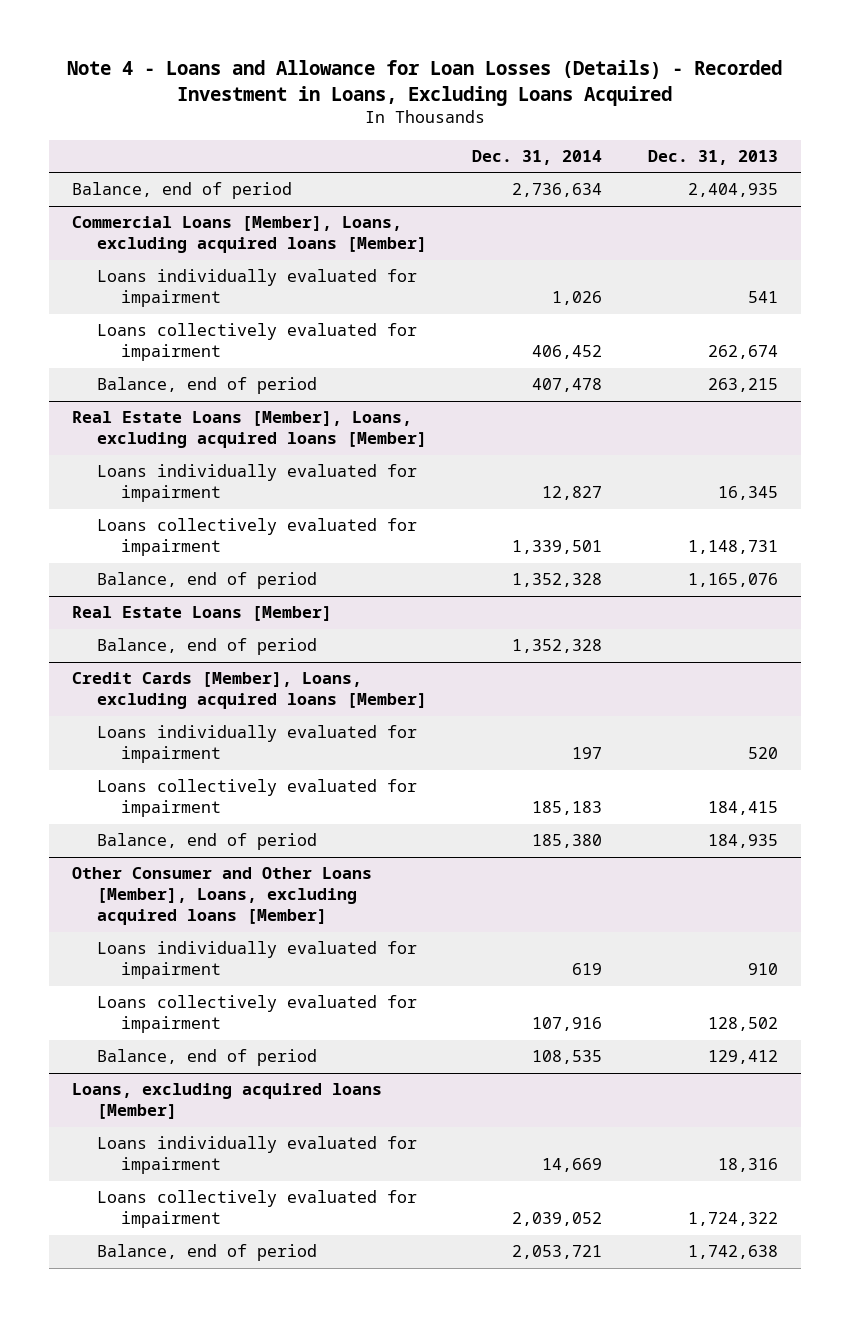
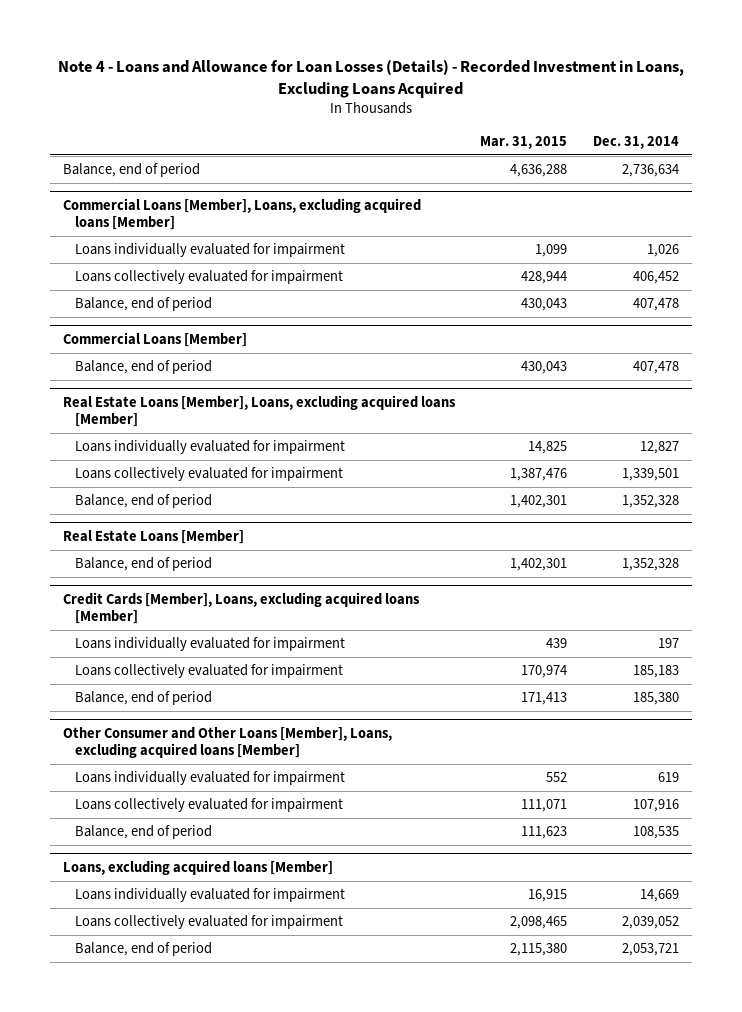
[647,149,778,165] Dec. 31, 2013 -> none
none -> [480,135,568,149] Mar. 31, 2015
none -> [62,331,247,347] Commercial Loans [Member]
none -> [75,360,213,375] Balance, end of period

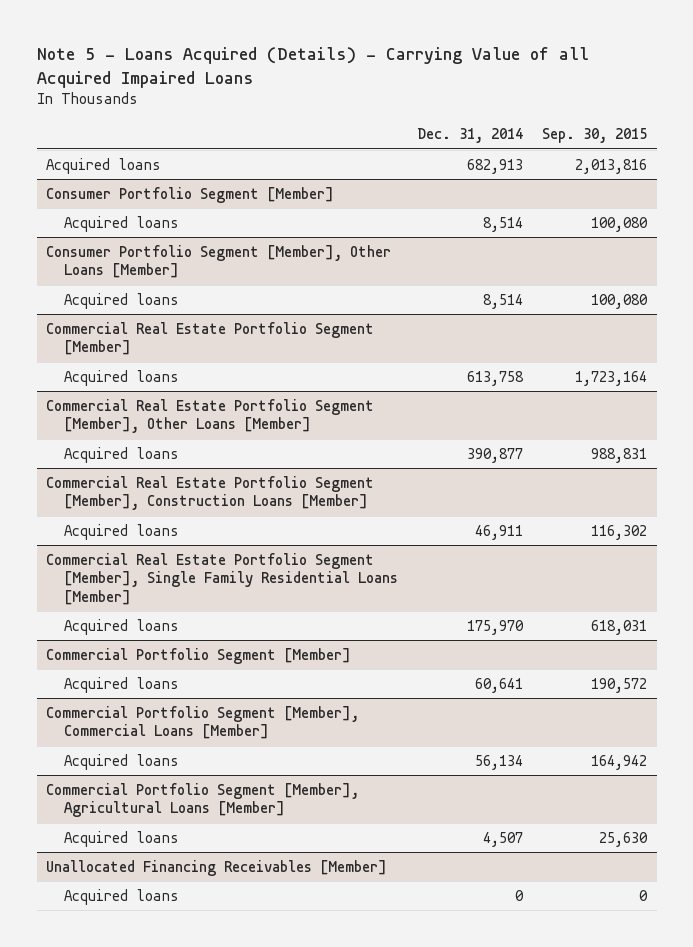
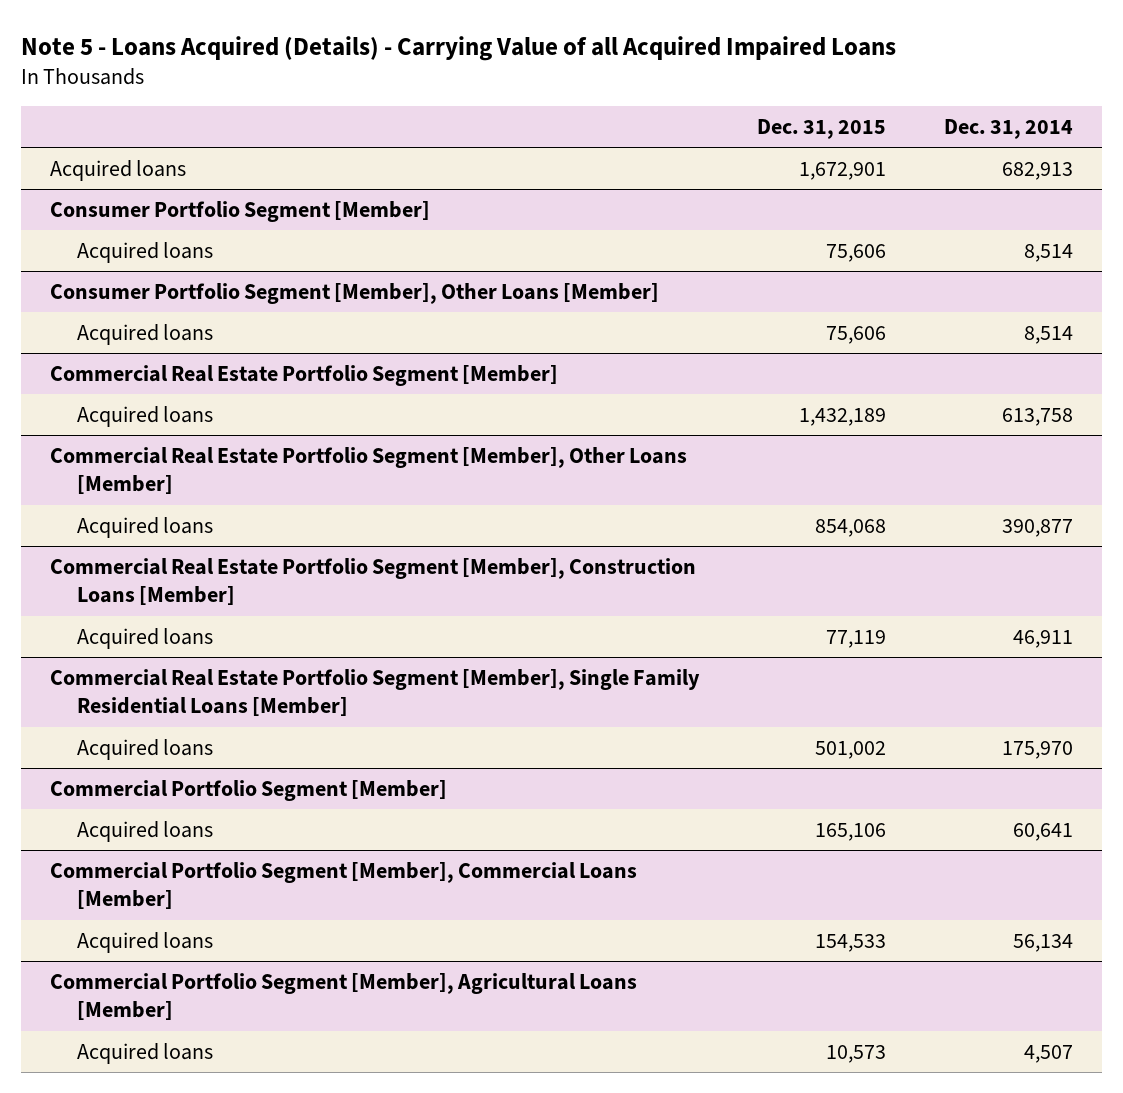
[542,128,648,144] Sep. 30, 2015 -> none
none -> [756,118,886,139] Dec. 31, 2015
[46,859,388,876] Unallocated Financing Receivables [Member] -> none
[63,888,179,905] Acquired loans -> none

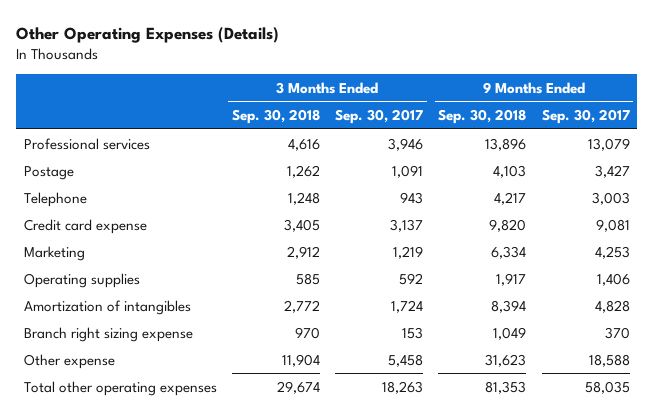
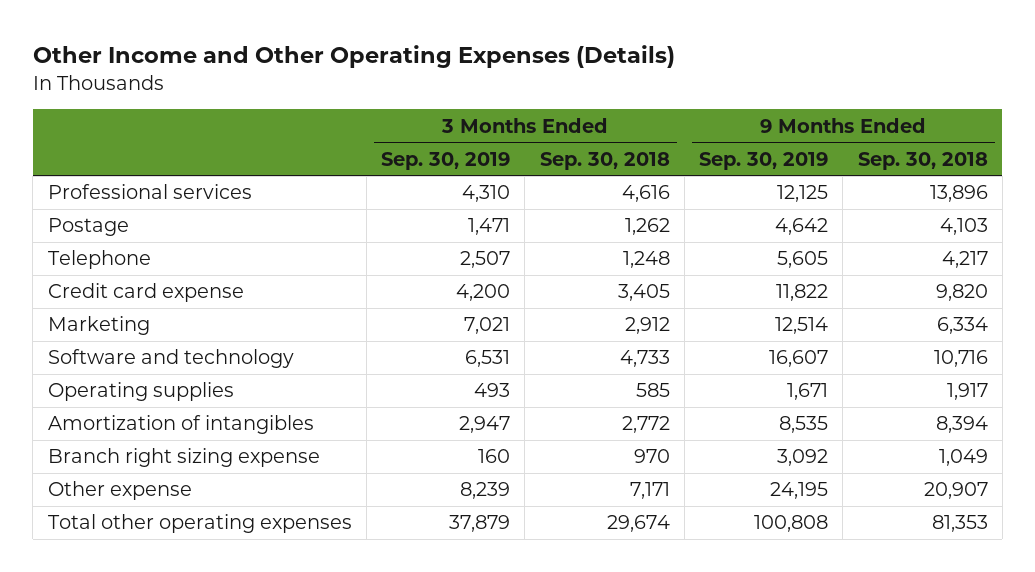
[15,27,279,44] Other Operating Expenses (Details) -> [32,45,675,69] Other Income and Other Operating Expenses (Details)
[335,108,424,124] Sep. 30, 2017 -> none
[541,108,630,124] Sep. 30, 2017 -> none
none -> [381,151,511,170] Sep. 30, 2019
none -> [699,151,829,170] Sep. 30, 2019
none -> [47,349,294,369] Software and technology
[281,353,320,367] 11,904 -> [629,482,670,500] 7,171
[485,353,527,367] 31,623 -> [923,482,988,500] 20,907

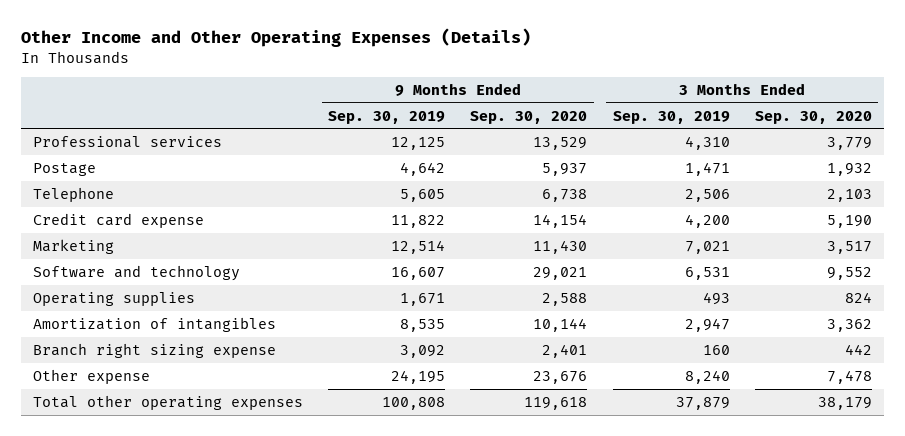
[539,151,670,170] Sep. 30, 2018 -> none
[857,151,988,170] Sep. 30, 2018 -> none
none -> [470,110,588,124] Sep. 30, 2020
none -> [754,110,872,124] Sep. 30, 2020
[460,251,511,269] 2,507 -> [684,188,730,202] 2,506
[460,482,511,500] 8,239 -> [684,369,730,384] 8,240

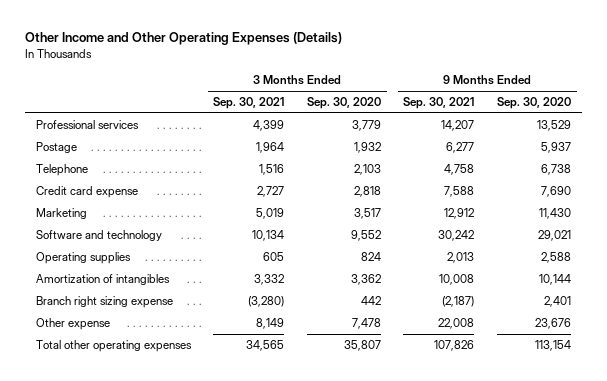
[328,110,446,124] Sep. 30, 2019 -> none
[612,110,730,124] Sep. 30, 2019 -> none
none -> [213,97,285,110] Sep. 30, 2021
none -> [403,97,475,110] Sep. 30, 2021
[533,213,588,228] 14,154 -> [540,186,571,198] 7,690
[826,214,872,228] 5,190 -> [353,186,381,198] 2,818
[524,396,588,410] 119,618 -> [534,340,571,352] 113,154
[817,396,872,410] 38,179 -> [343,340,381,352] 35,807

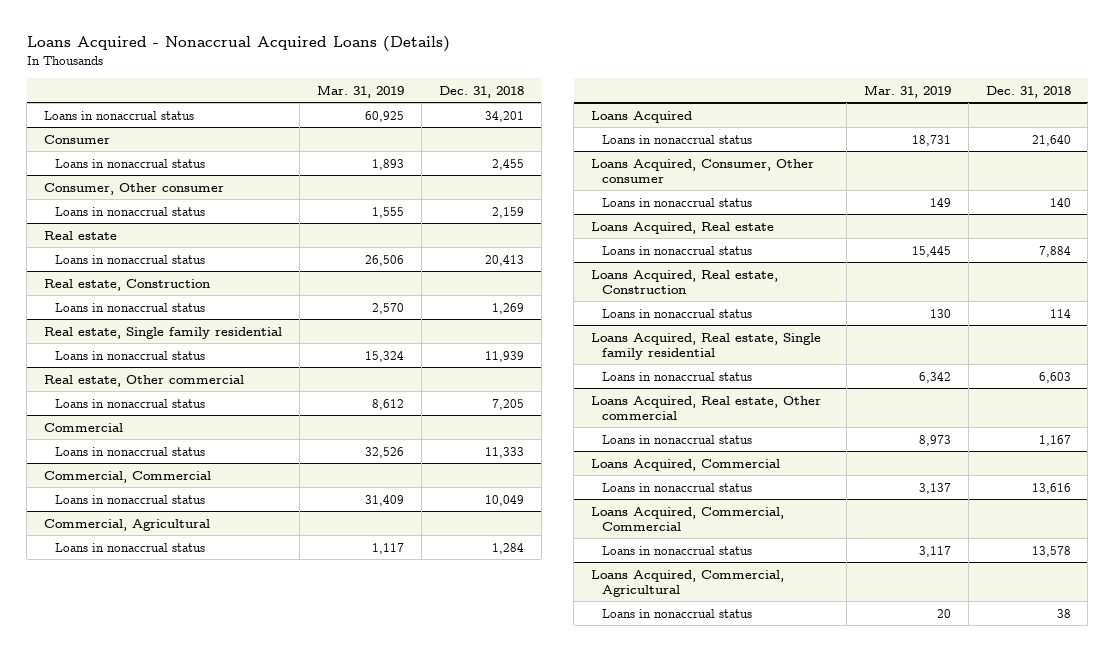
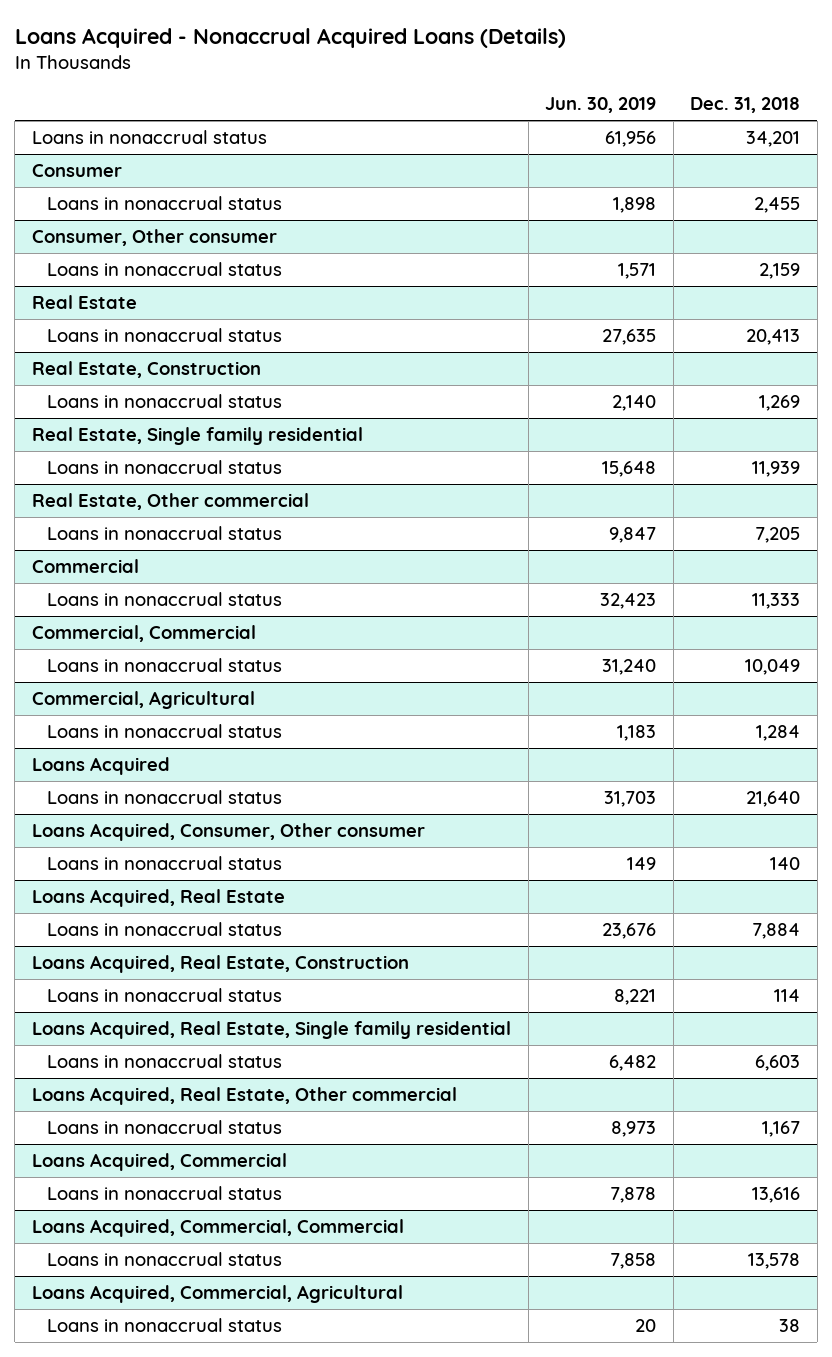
[316,84,404,98] Mar. 31, 2019 -> none
none -> [545,97,657,114] Jun. 30, 2019
[44,230,118,240] Real estate -> [32,294,138,309] Real Estate
[44,278,211,291] Real estate, Construction -> [32,360,262,378] Real Estate, Construction
[44,326,283,339] Real estate, Single family residential -> [32,426,364,445] Real Estate, Single family residential
[44,374,245,387] Real estate, Other commercial -> [32,492,310,510] Real Estate, Other commercial
[591,221,775,234] Loans Acquired, Real estate -> [32,888,286,907] Loans Acquired, Real Estate
[591,269,779,294] Loans Acquired, Real estate, Construction -> [32,954,410,973] Loans Acquired, Real Estate, Construction
[591,332,822,360] Loans Acquired, Real estate, Single family residential -> [32,1020,512,1039] Loans Acquired, Real Estate, Single family residential
[591,395,822,420] Loans Acquired, Real estate, Other commercial -> [32,1086,458,1105] Loans Acquired, Real Estate, Other commercial

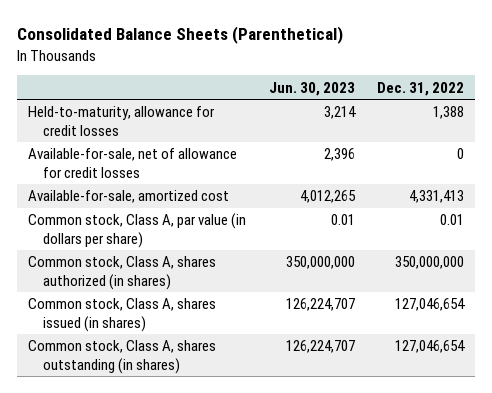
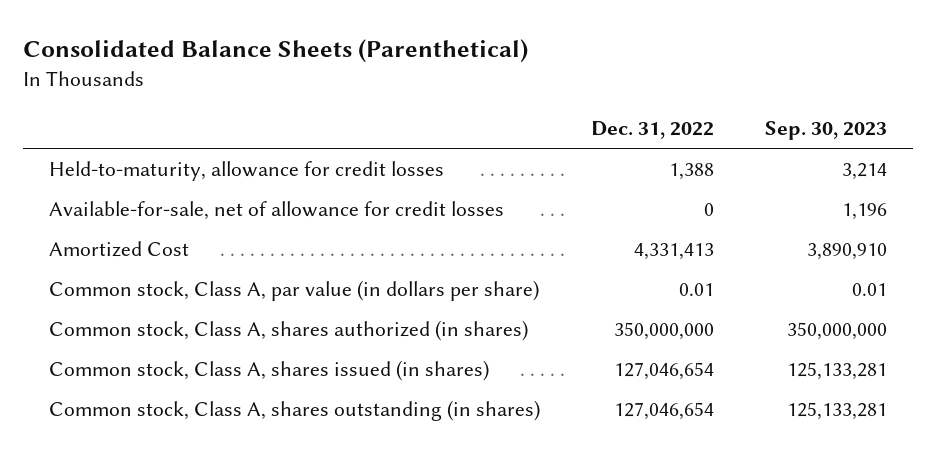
[268,81,355,96] Jun. 30, 2023 -> none
none -> [765,120,888,140] Sep. 30, 2023
[28,190,230,204] Available-for-sale, amortized cost -> [48,241,189,258] Amortized Cost

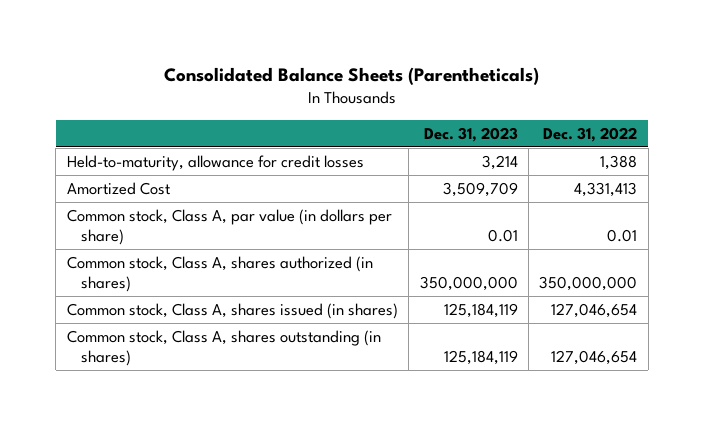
[23,38,529,63] Consolidated Balance Sheets (Parenthetical) -> [164,67,540,86] Consolidated Balance Sheets (Parentheticals)
[765,120,888,140] Sep. 30, 2023 -> none
none -> [423,126,518,142] Dec. 31, 2023
[48,201,504,221] Available-for-sale, net of allowance for credit losses -> none

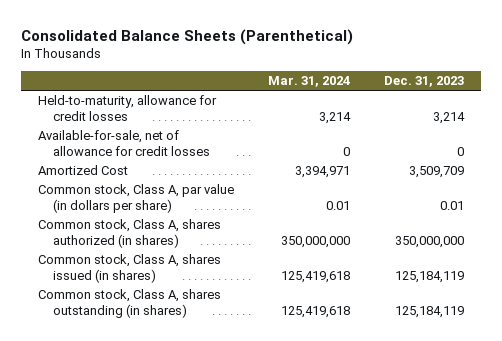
[164,67,540,86] Consolidated Balance Sheets (Parentheticals) -> [20,28,353,45] Consolidated Balance Sheets (Parenthetical)
[543,126,638,142] Dec. 31, 2022 -> none
none -> [267,76,350,88] Mar. 31, 2024
none -> [37,130,211,156] Available-for-sale, net of allowance for credit losses

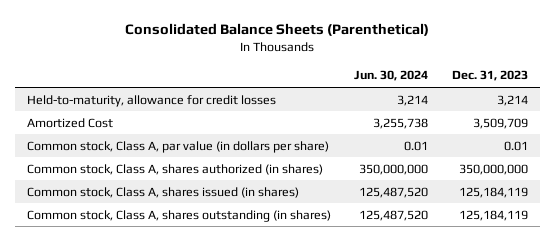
[267,76,350,88] Mar. 31, 2024 -> none
none -> [354,70,429,82] Jun. 30, 2024
[37,130,211,156] Available-for-sale, net of allowance for credit losses -> none

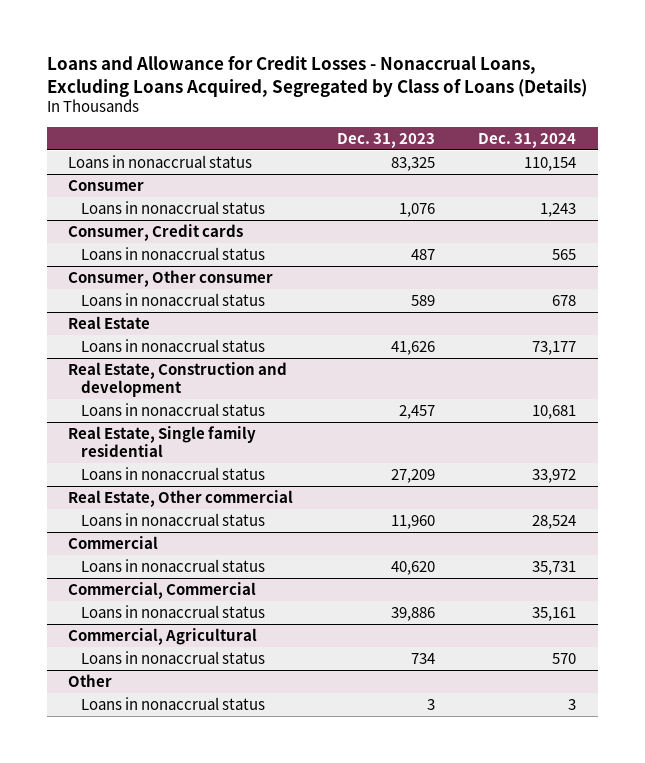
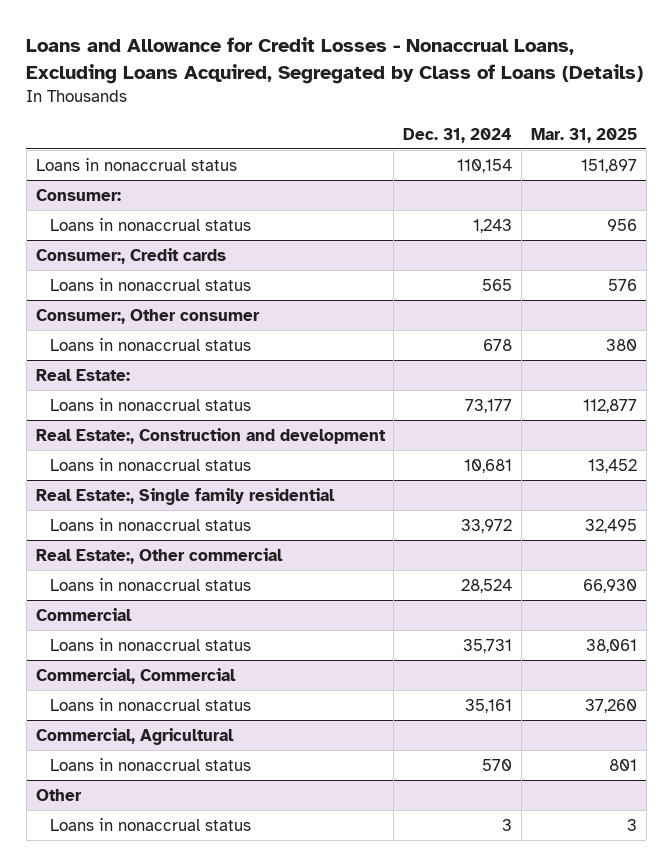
[336,132,435,148] Dec. 31, 2023 -> none
none -> [530,127,637,143] Mar. 31, 2025
[68,179,145,191] Consumer -> [35,188,121,201] Consumer:
[68,223,244,241] Consumer, Credit cards -> [35,247,226,264] Consumer:, Credit cards
[68,269,274,287] Consumer, Other consumer -> [35,308,260,324] Consumer:, Other consumer
[68,315,151,329] Real Estate -> [35,368,130,381] Real Estate:
[68,361,288,398] Real Estate, Construction and development -> [35,427,386,444] Real Estate:, Construction and development
[68,425,257,458] Real Estate, Single family residential -> [35,487,335,505] Real Estate:, Single family residential
[68,489,294,507] Real Estate, Other commercial -> [35,547,283,564] Real Estate:, Other commercial

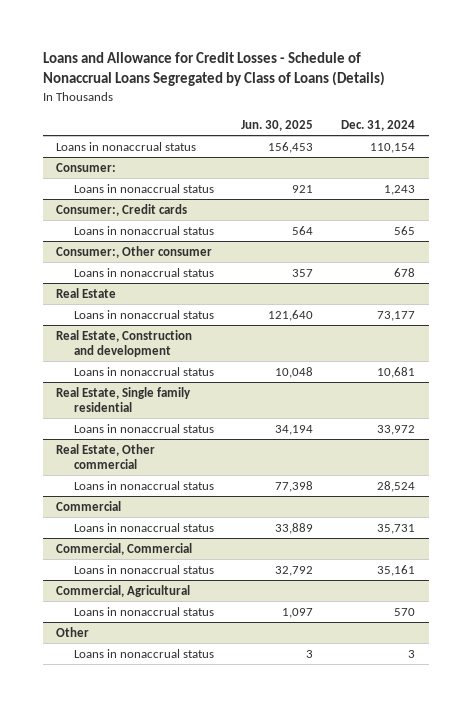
[26,37,644,84] Loans and Allowance for Credit Losses - Nonaccrual Loans, Excluding Loans Acquired, Segregated by Class of Loans (Details) -> [42,51,385,87] Loans and Allowance for Credit Losses - Schedule of Nonaccrual Loans Segregated by Class of Loans (Details)
[530,127,637,143] Mar. 31, 2025 -> none
none -> [241,119,314,131] Jun. 30, 2025
[35,368,130,381] Real Estate: -> [56,287,117,298] Real Estate
[35,427,386,444] Real Estate:, Construction and development -> [56,329,193,358] Real Estate, Construction and development
[35,487,335,505] Real Estate:, Single family residential -> [56,386,192,413] Real Estate, Single family residential
[35,547,283,564] Real Estate:, Other commercial -> [56,443,156,470] Real Estate, Other commercial

